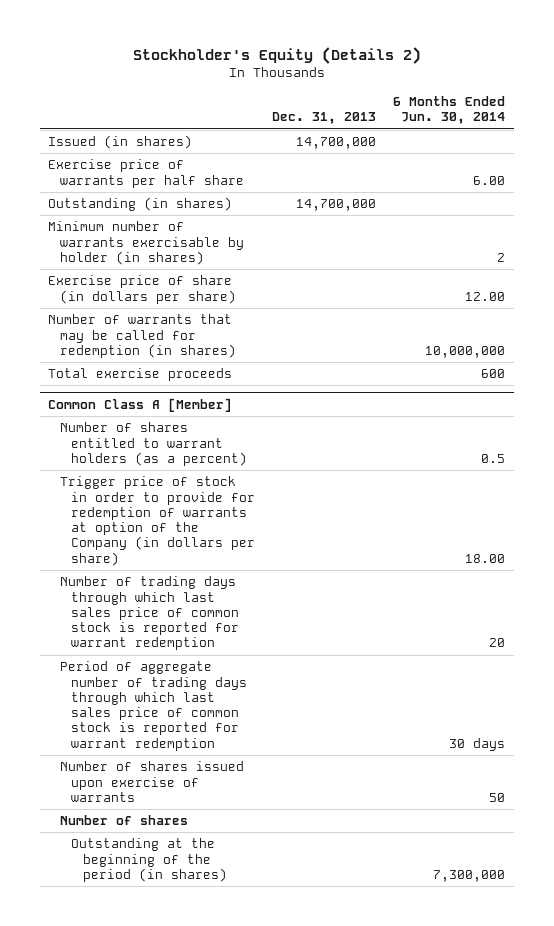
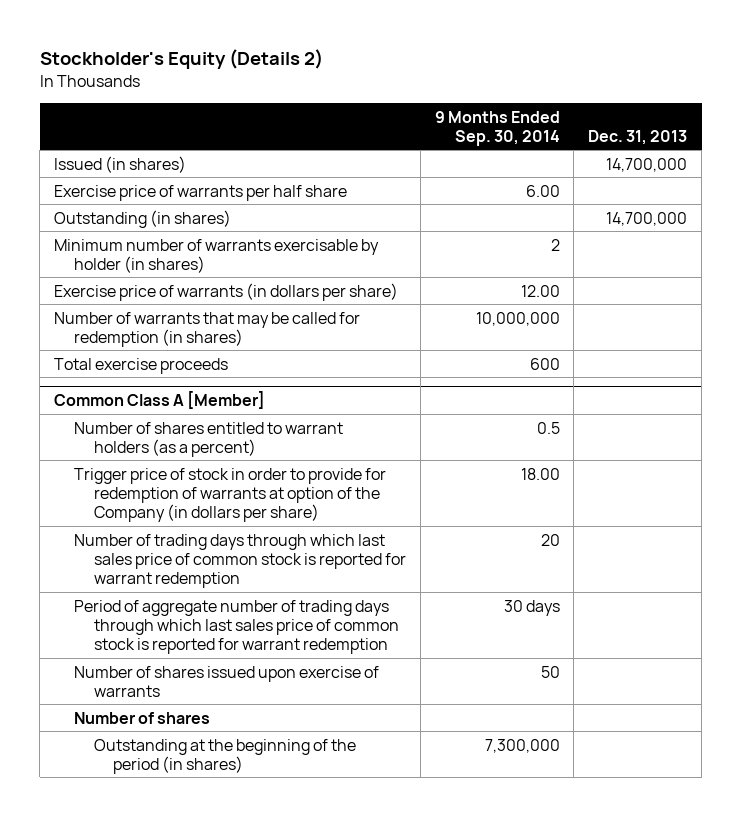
[393,96,506,125] 6 Months Ended Jun. 30, 2014 -> none
none -> [434,110,560,146] 9 Months Ended Sep. 30, 2014
[48,275,236,304] Exercise price of share (in dollars per share) -> [54,282,399,301] Exercise price of warrants (in dollars per share)

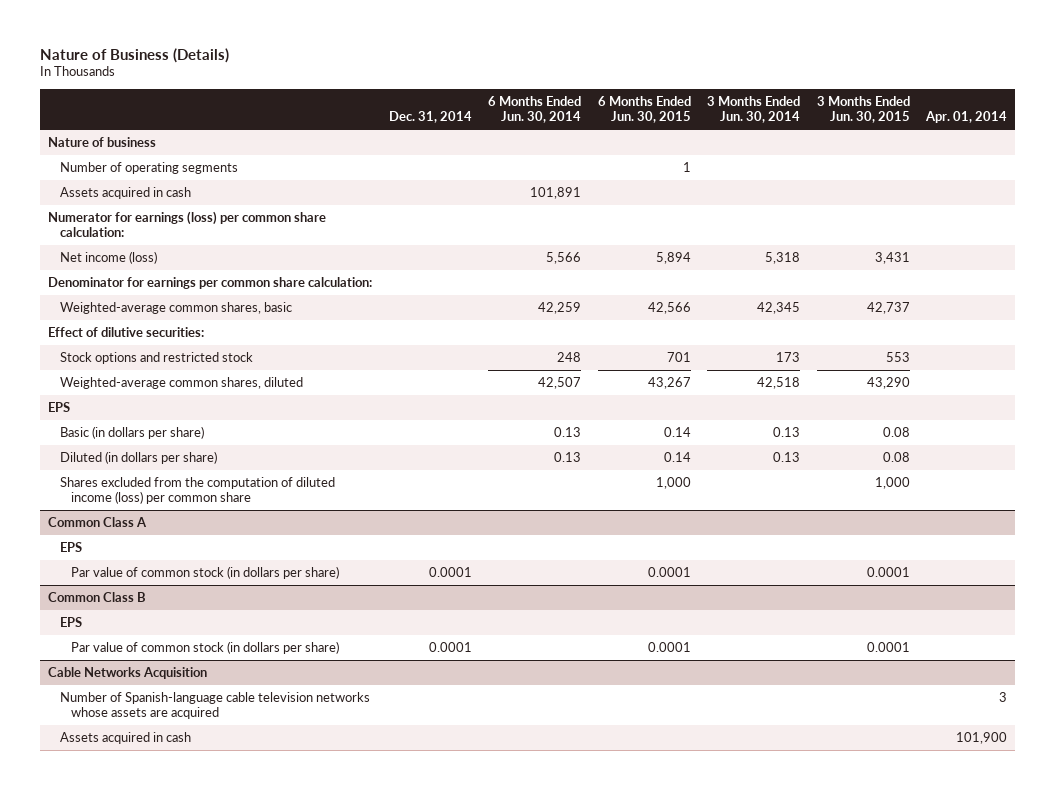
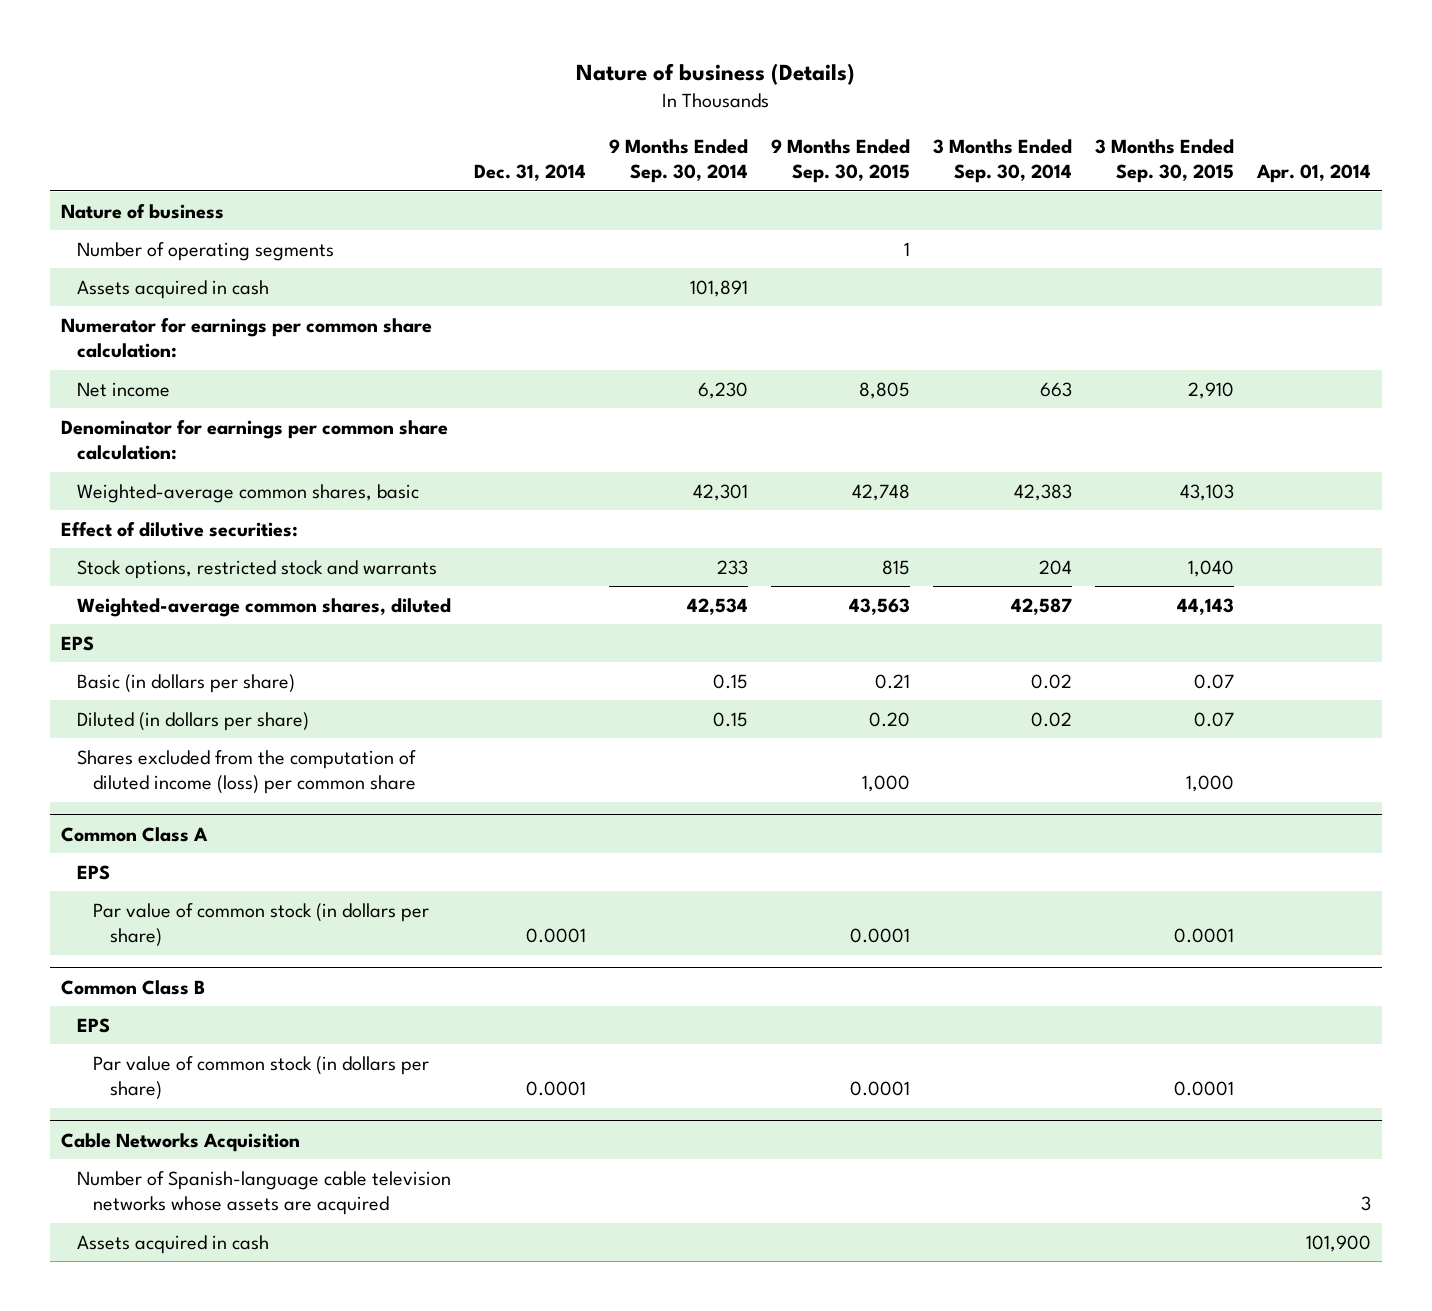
[40,47,230,63] Nature of Business (Details) -> [576,63,856,86] Nature of business (Details)
[488,95,582,124] 6 Months Ended Jun. 30, 2014 -> none
[597,95,691,124] 6 Months Ended Jun. 30, 2015 -> none
[707,95,801,124] 3 Months Ended Jun. 30, 2014 -> none
[816,95,910,124] 3 Months Ended Jun. 30, 2015 -> none
none -> [609,138,749,184] 9 Months Ended Sep. 30, 2014
none -> [771,138,911,184] 9 Months Ended Sep. 30, 2015
none -> [933,138,1073,184] 3 Months Ended Sep. 30, 2014
none -> [1095,138,1235,184] 3 Months Ended Sep. 30, 2015
[48,210,327,238] Numerator for earnings (loss) per common share calculation: -> [61,317,433,359] Numerator for earnings per common share calculation:
[59,250,157,264] Net income (loss) -> [77,381,171,397] Net income
[59,351,253,364] Stock options and restricted stock -> [77,559,438,579] Stock options, restricted stock and warrants

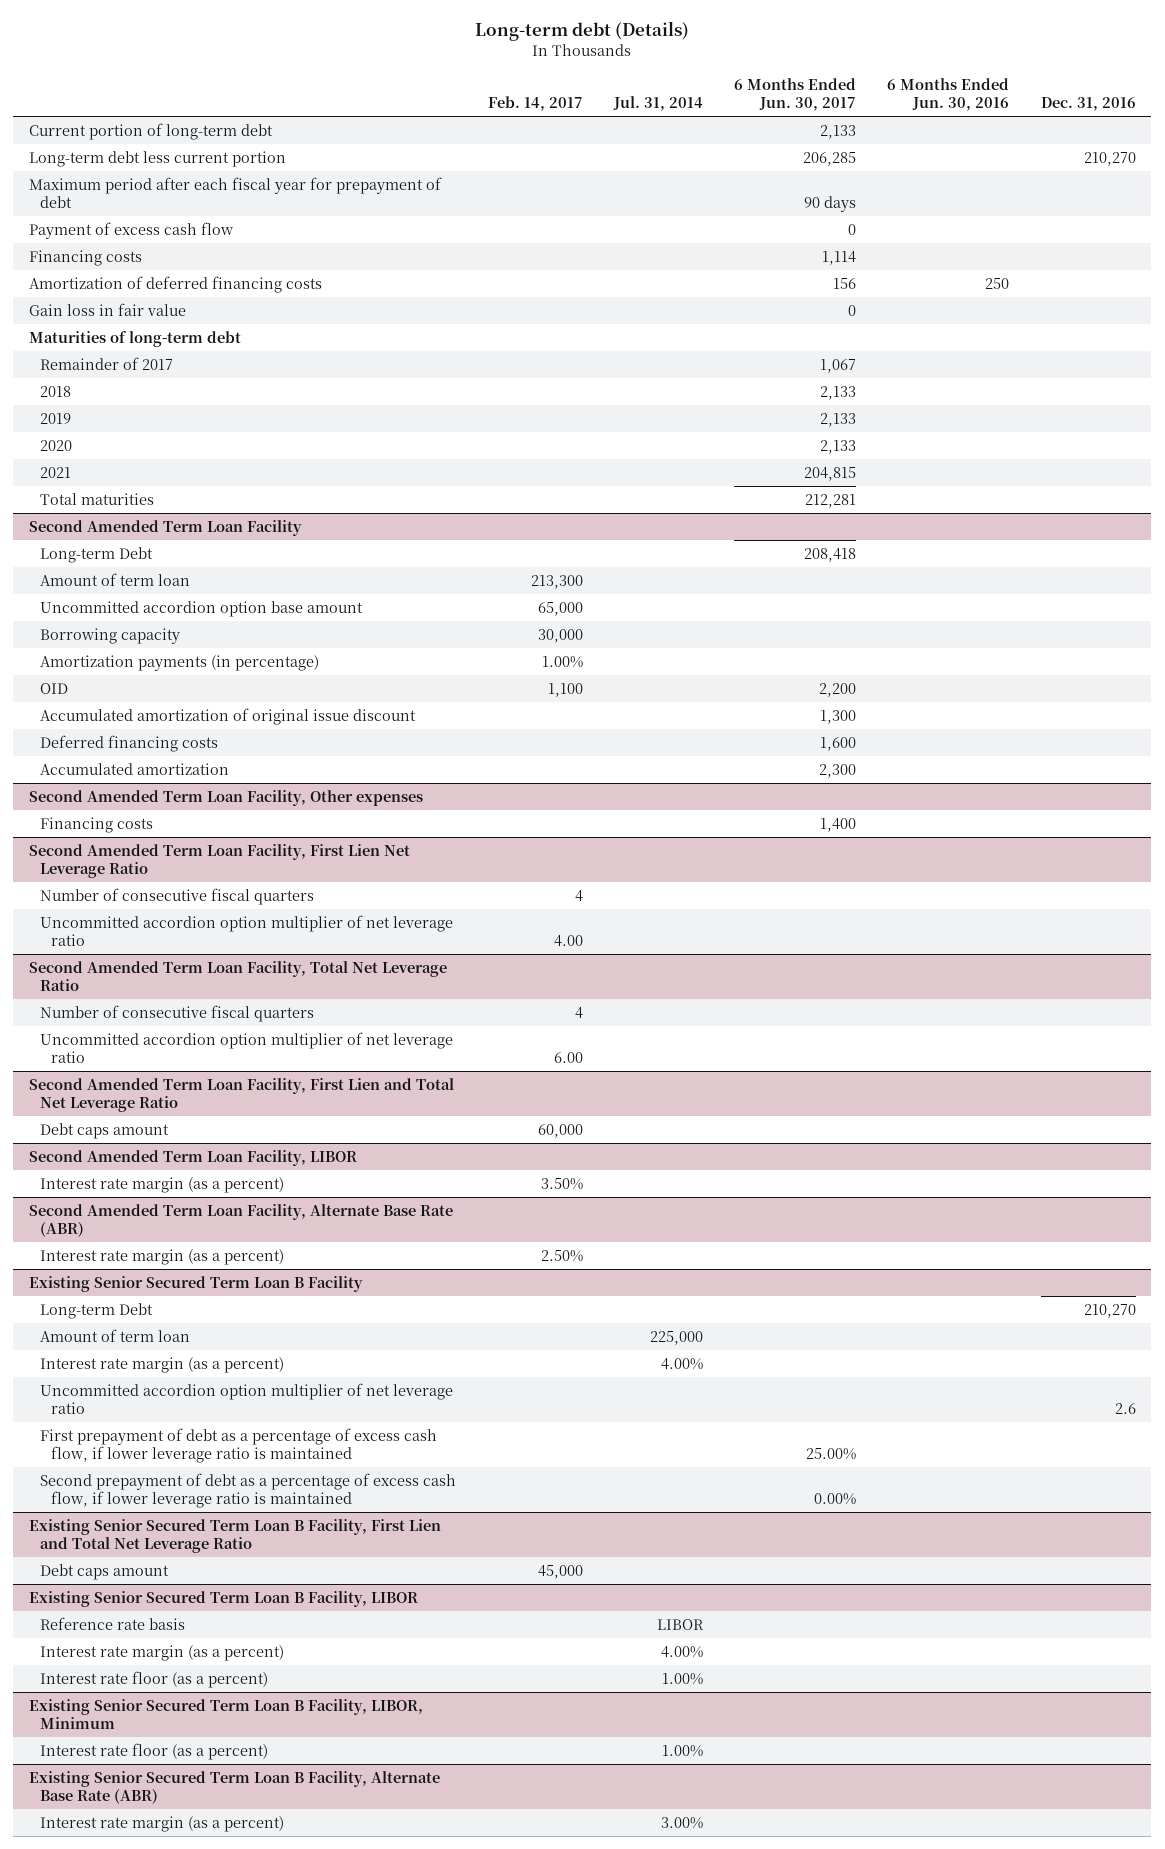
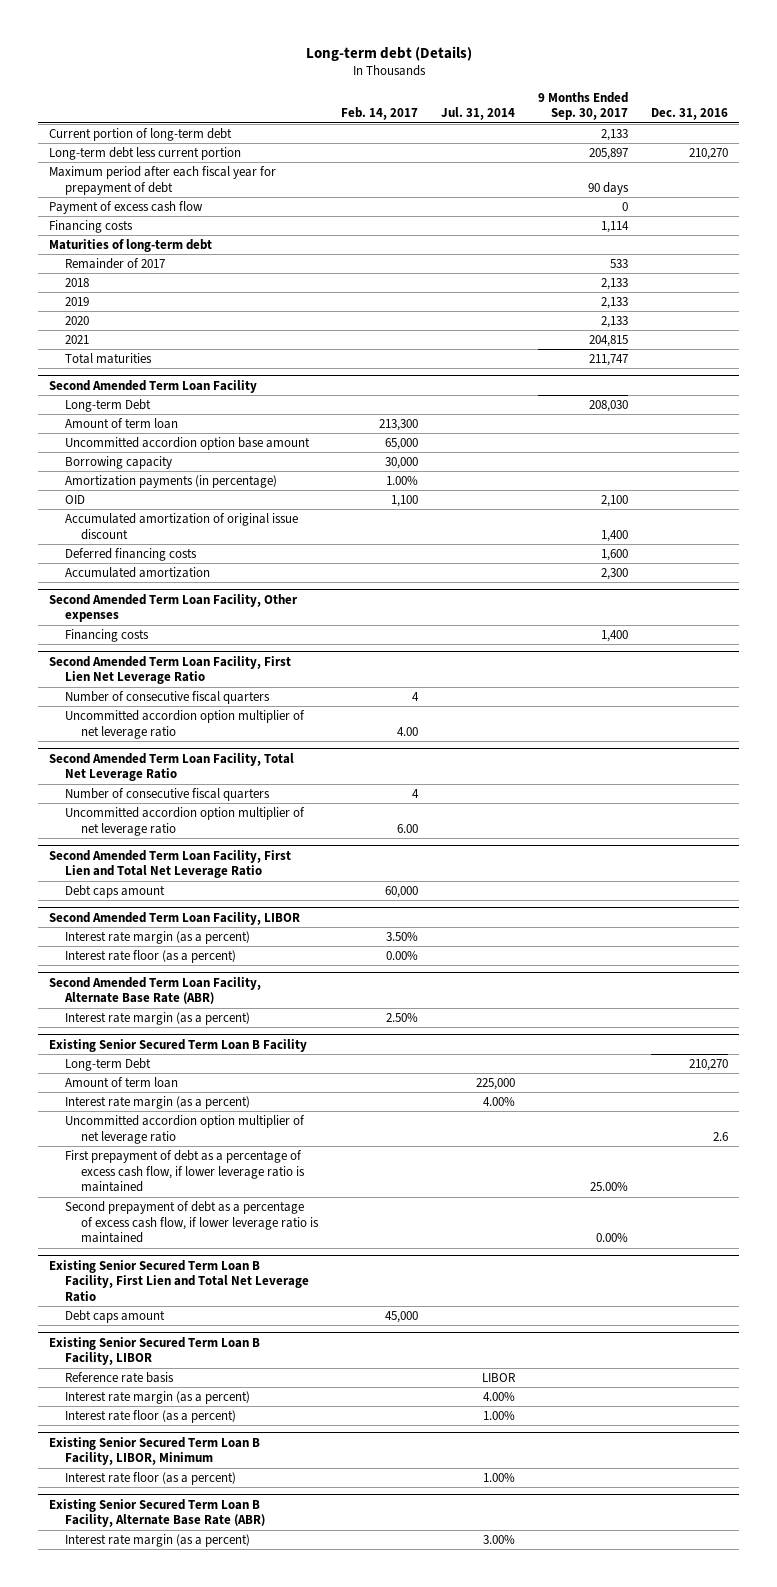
[734,78,857,111] 6 Months Ended Jun. 30, 2017 -> none
[887,78,1010,111] 6 Months Ended Jun. 30, 2016 -> none
none -> [538,91,629,121] 9 Months Ended Sep. 30, 2017
[29,276,323,294] Amortization of deferred financing costs -> none
[29,303,187,317] Gain loss in fair value -> none
none -> [65,949,237,963] Interest rate floor (as a percent)

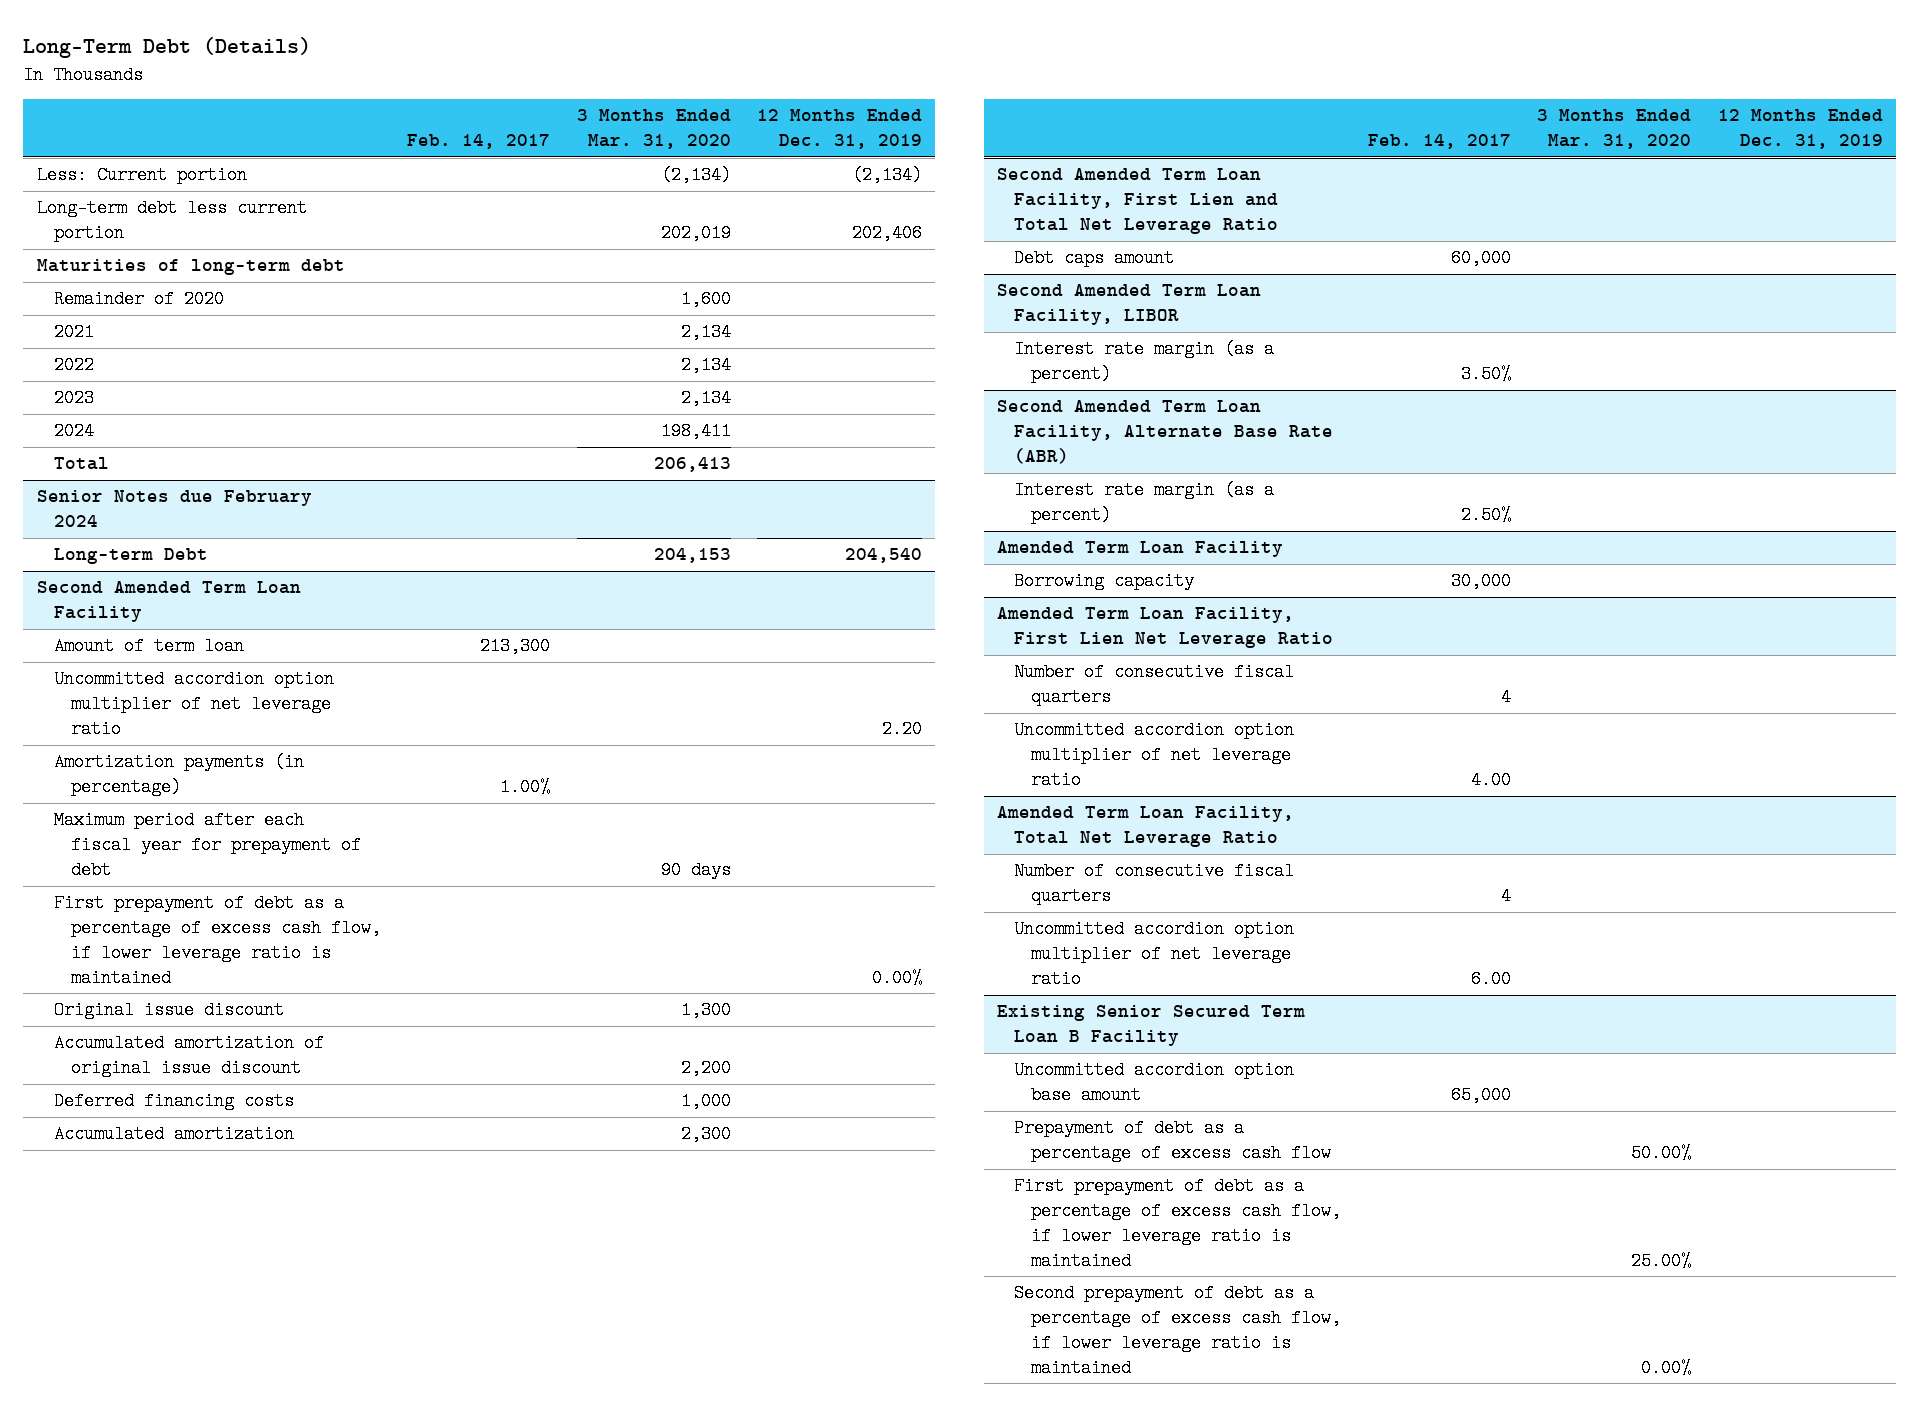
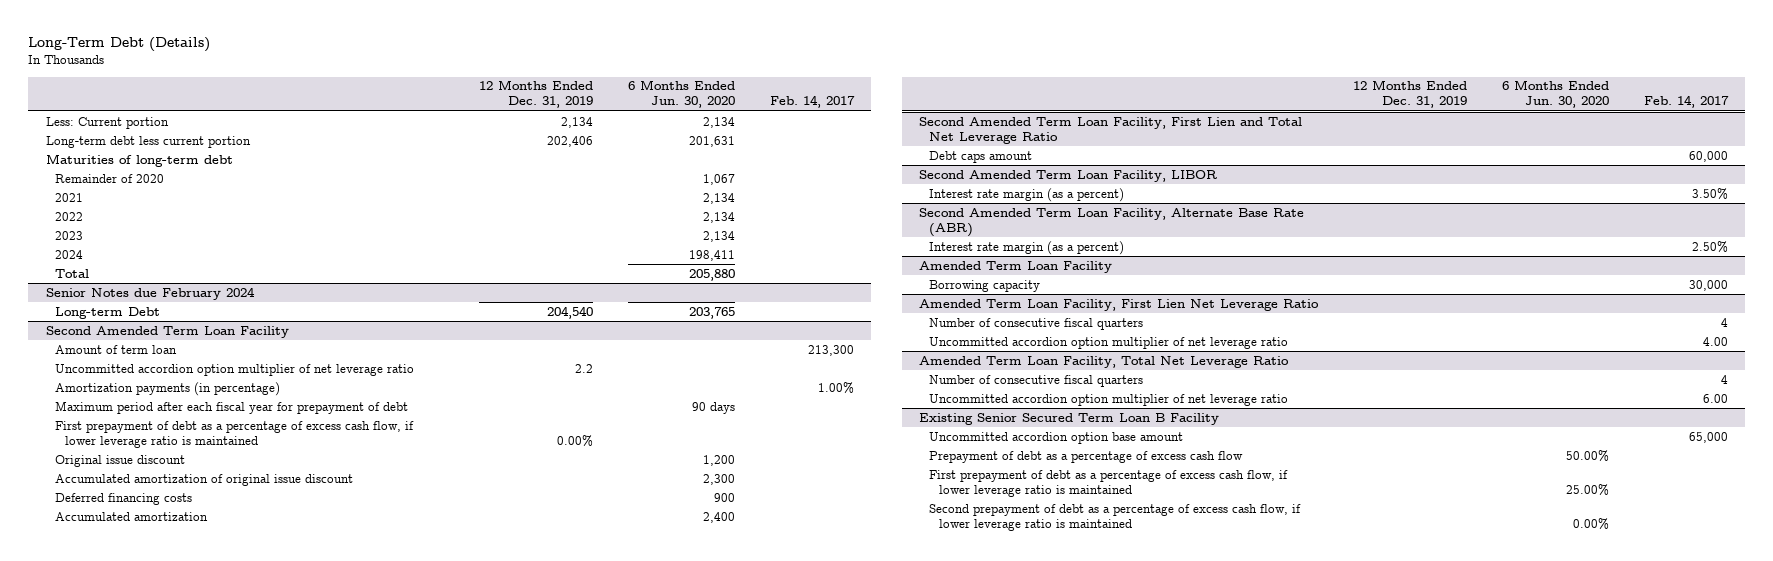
[576,109,731,150] 3 Months Ended Mar. 31, 2020 -> none
none -> [628,80,736,109] 6 Months Ended Jun. 30, 2020
[852,166,923,185] (2,134) -> [561,116,594,128] 2,134
[882,719,923,738] 2.20 -> [575,363,594,373] 2.2

